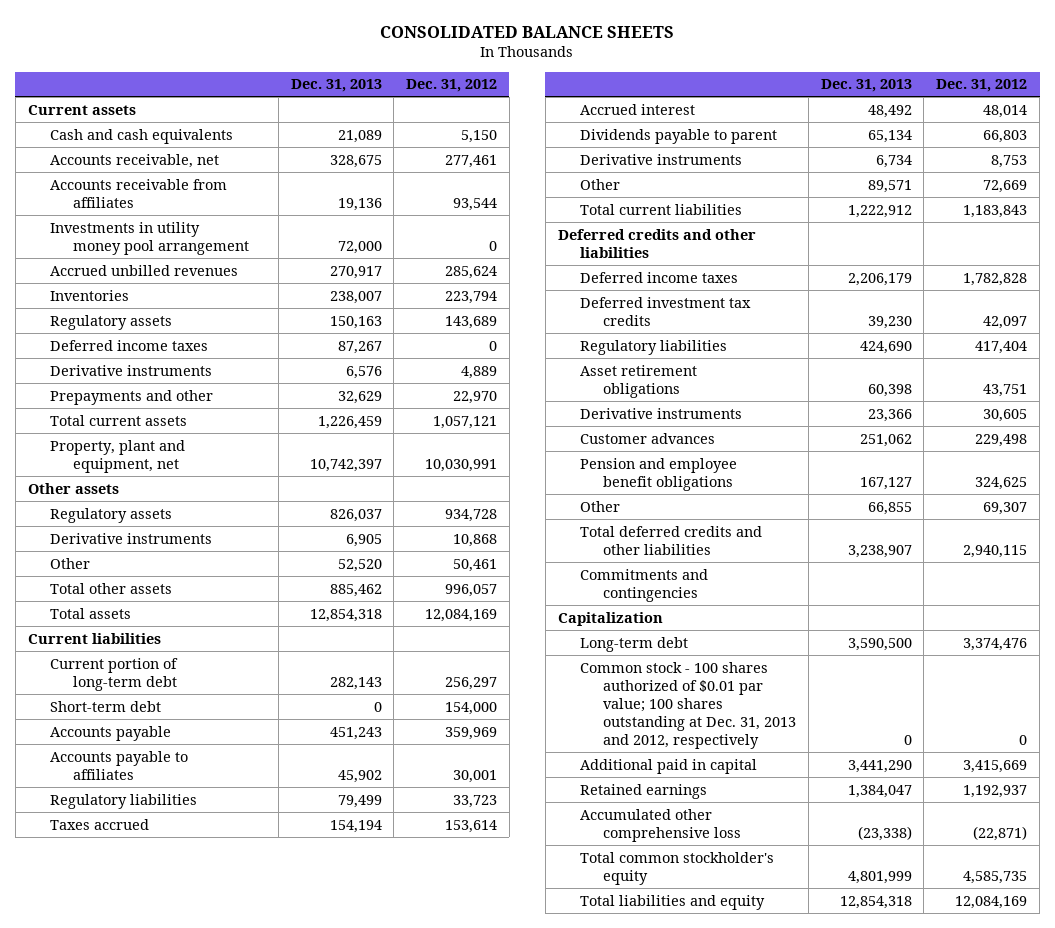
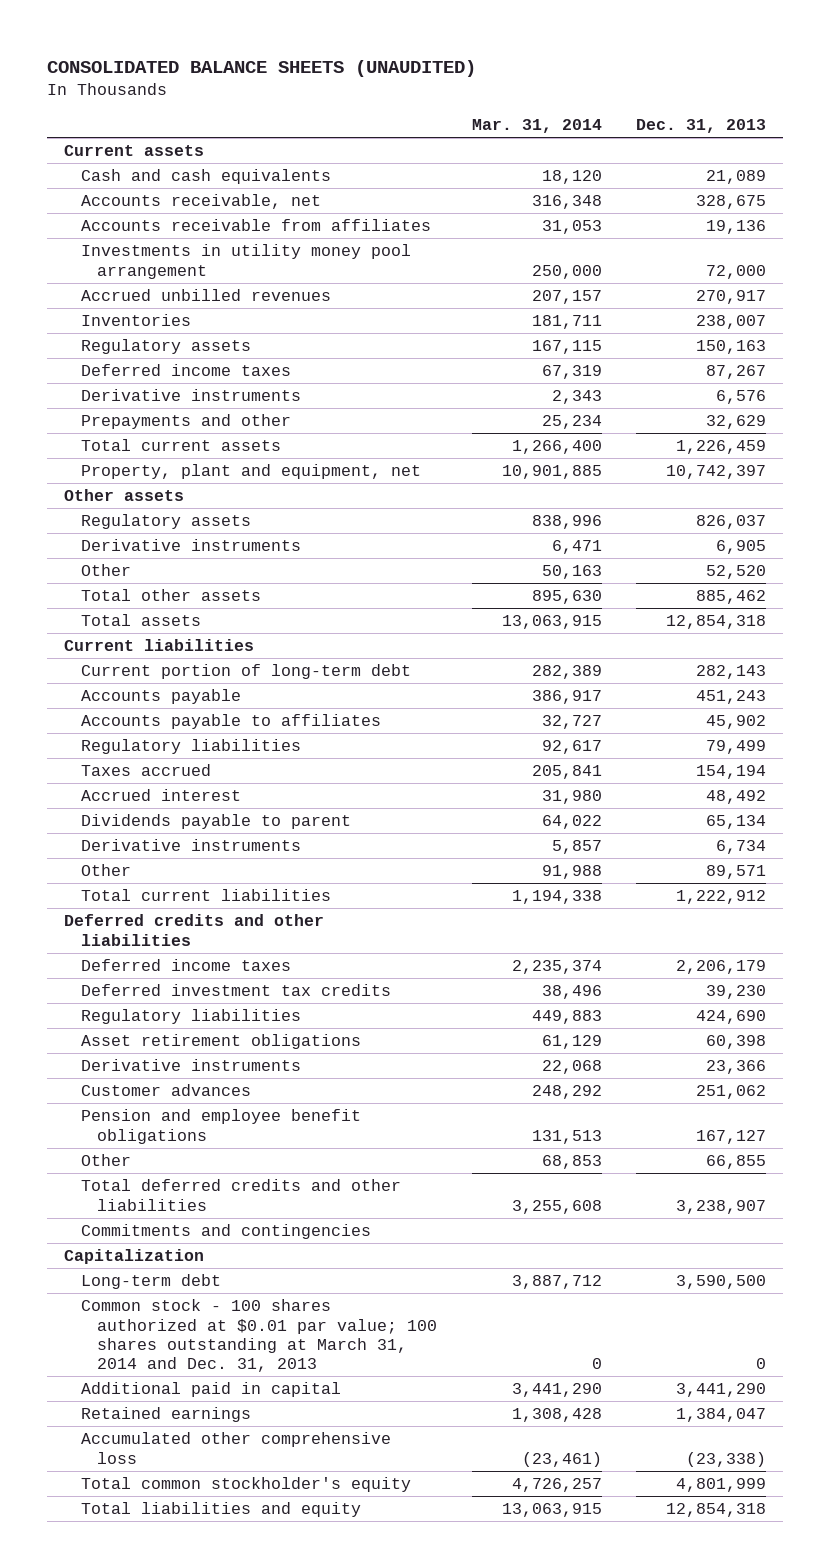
[380,25,675,38] CONSOLIDATED BALANCE SHEETS -> [46,59,476,77] CONSOLIDATED BALANCE SHEETS (UNAUDITED)
[406,79,498,93] Dec. 31, 2012 -> none
none -> [471,118,602,133] Mar. 31, 2014
[50,700,162,712] Short-term debt -> none
[580,661,796,750] Common stock - 100 shares authorized of $0.01 par value; 100 shares outstanding at Dec. 31, 2013 and 2012, respectively -> [80,1299,438,1373] Common stock - 100 shares authorized at $0.01 par value; 100 shares outstanding at March 31, 2014 and Dec. 31, 2013

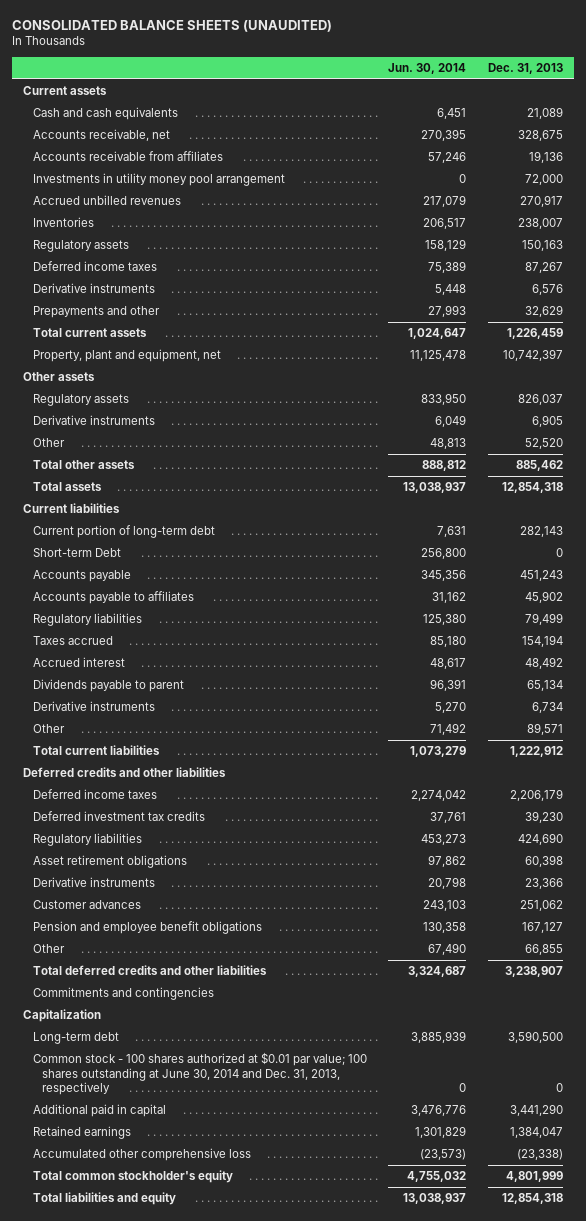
[471,118,602,133] Mar. 31, 2014 -> none
none -> [388,62,467,74] Jun. 30, 2014
none -> [32,548,121,558] Short-term Debt
[80,1299,438,1373] Common stock - 100 shares authorized at $0.01 par value; 100 shares outstanding at March 31, 2014 and Dec. 31, 2013 -> [32,1052,367,1096] Common stock - 100 shares authorized at $0.01 par value; 100 shares outstanding at June 30, 2014 and Dec. 31, 2013, respectively

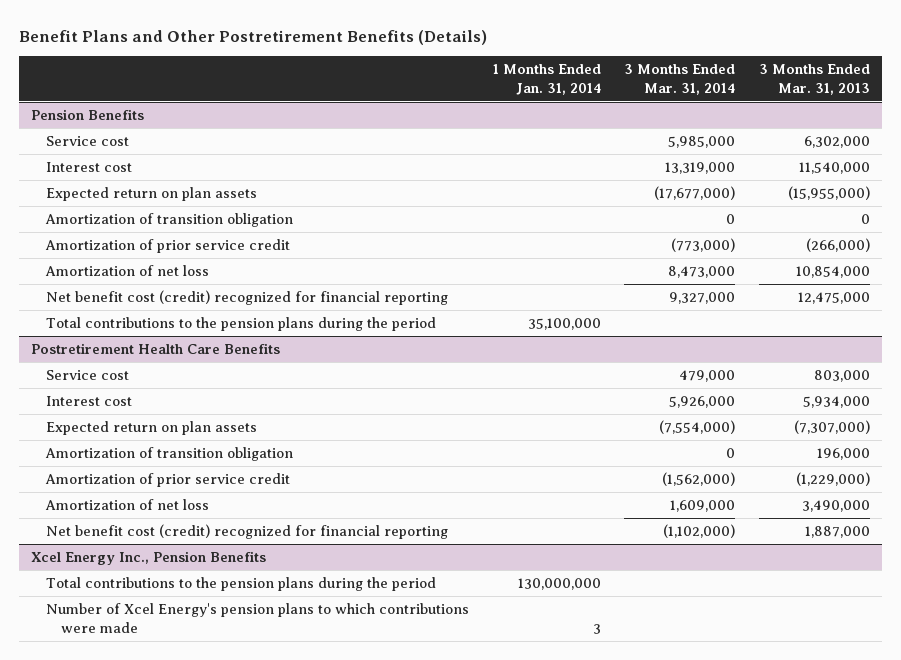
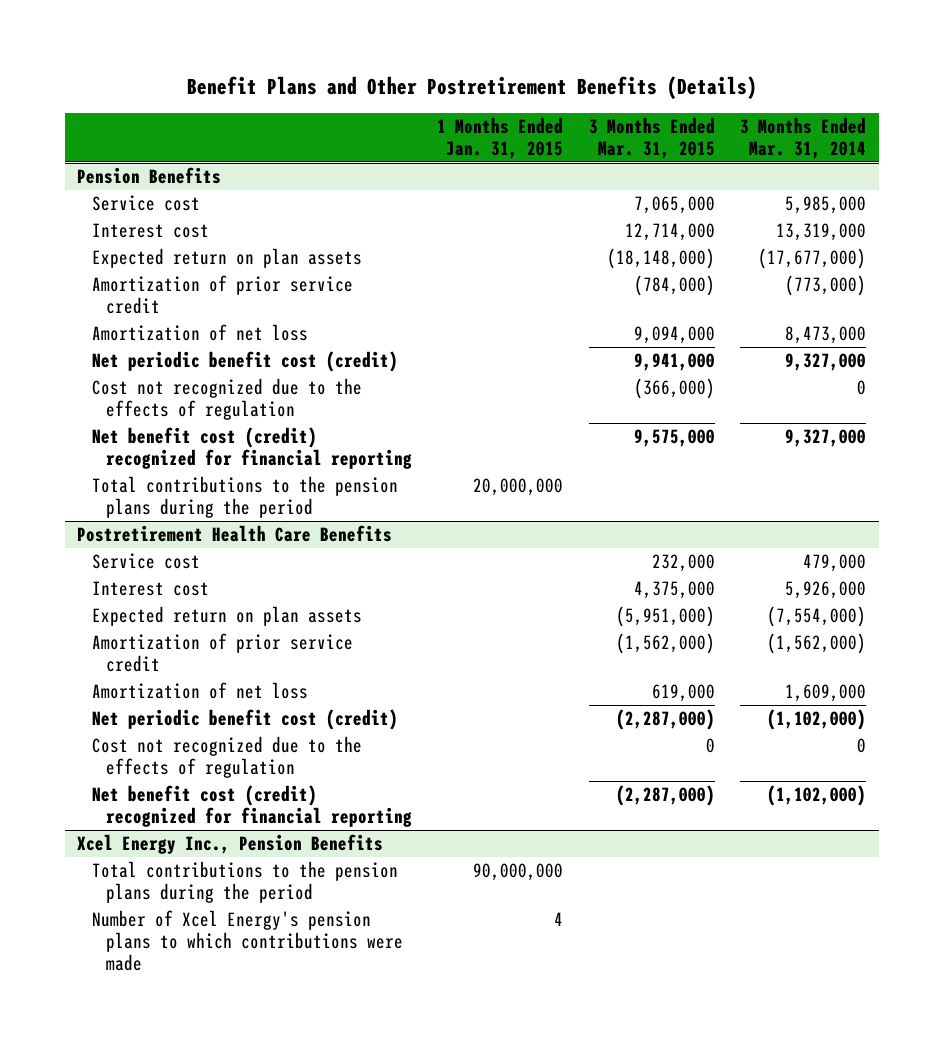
[492,64,601,95] 1 Months Ended Jan. 31, 2014 -> none
[759,64,871,95] 3 Months Ended Mar. 31, 2013 -> none
none -> [437,116,564,159] 1 Months Ended Jan. 31, 2015
none -> [588,116,715,159] 3 Months Ended Mar. 31, 2015
[45,212,294,227] Amortization of transition obligation -> none
none -> [91,351,398,373] Net periodic benefit cost (credit)
none -> [91,378,362,421] Cost not recognized due to the effects of regulation
[45,446,294,461] Amortization of transition obligation -> none
none -> [91,709,398,731] Net periodic benefit cost (credit)
none -> [91,736,362,779] Cost not recognized due to the effects of regulation

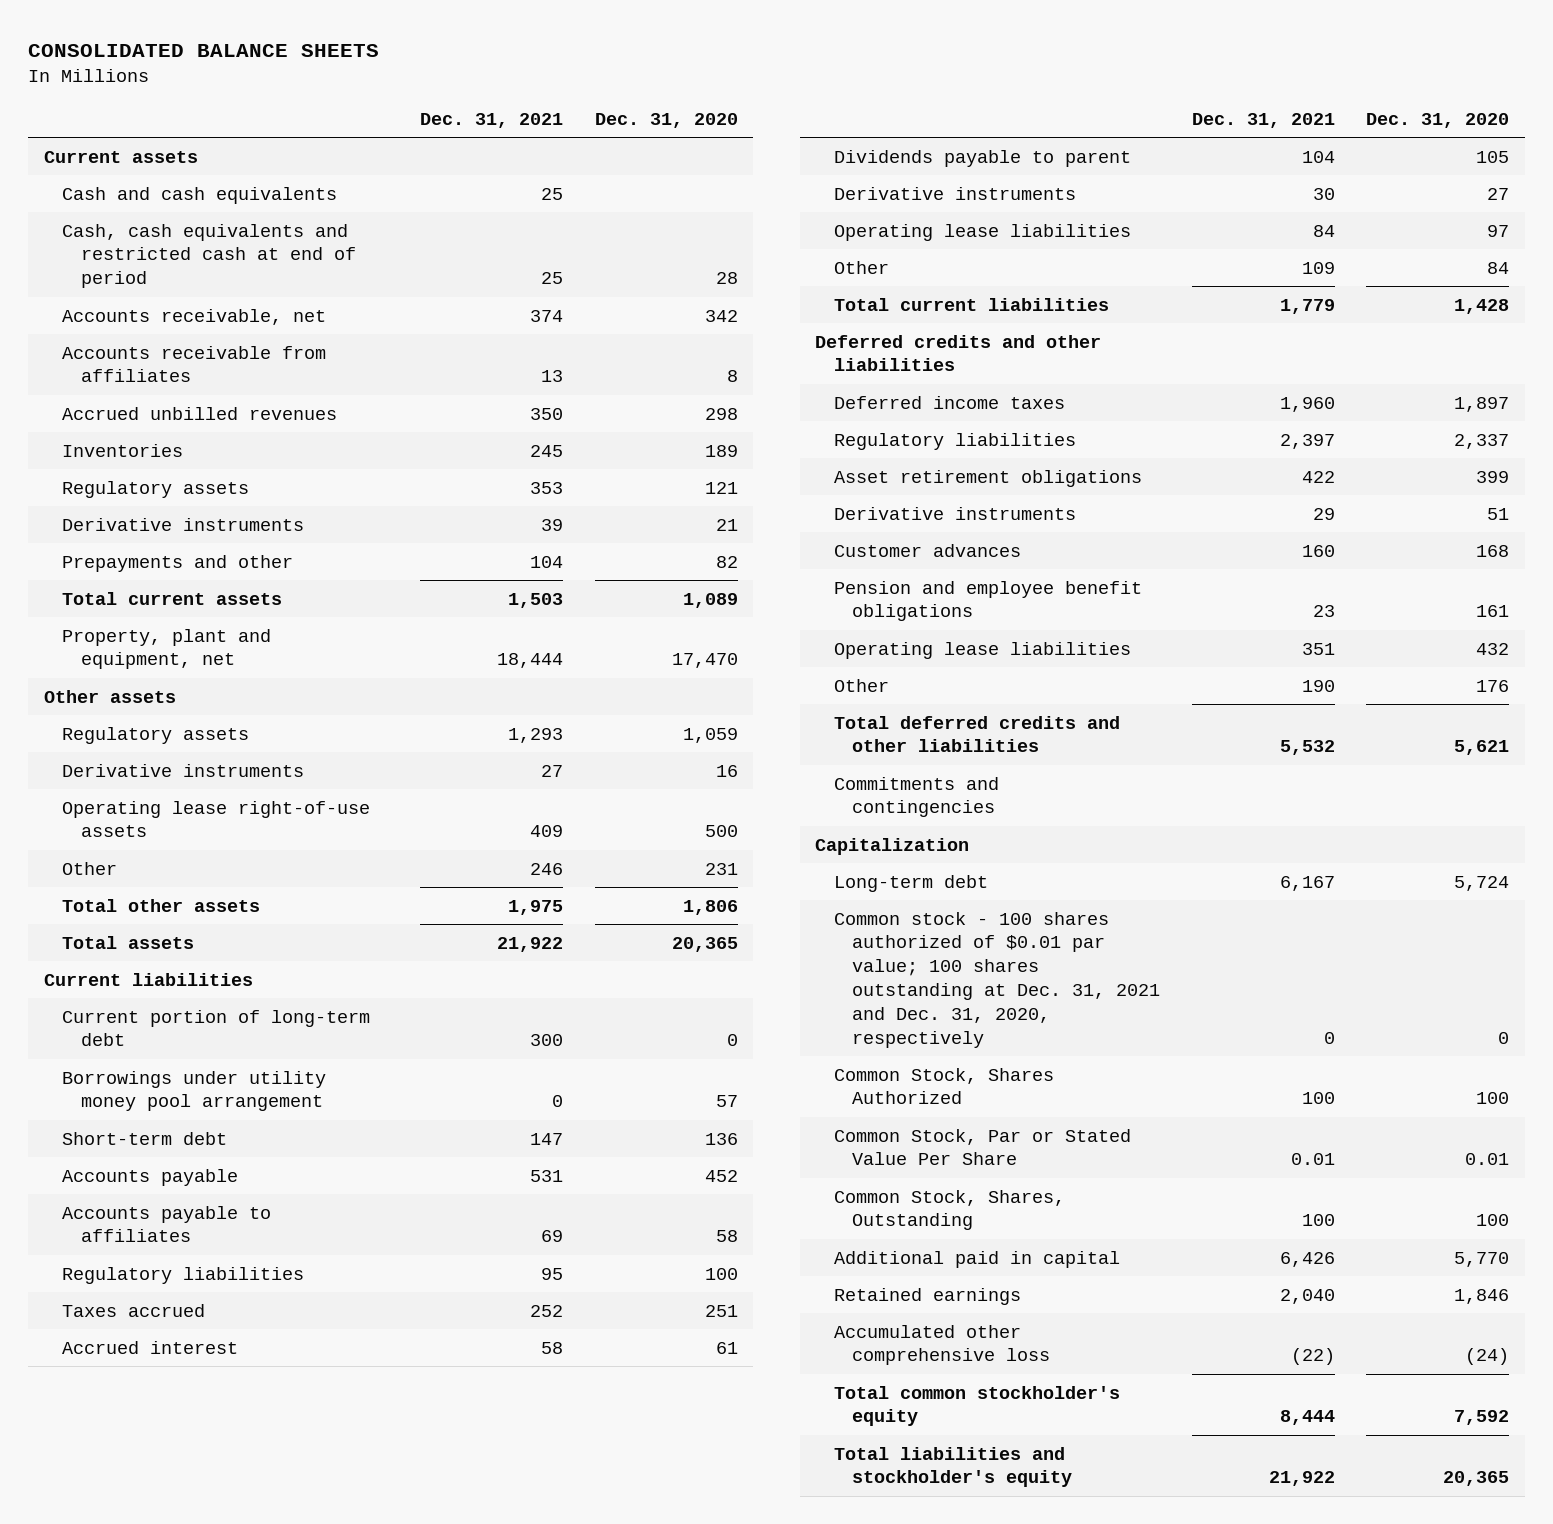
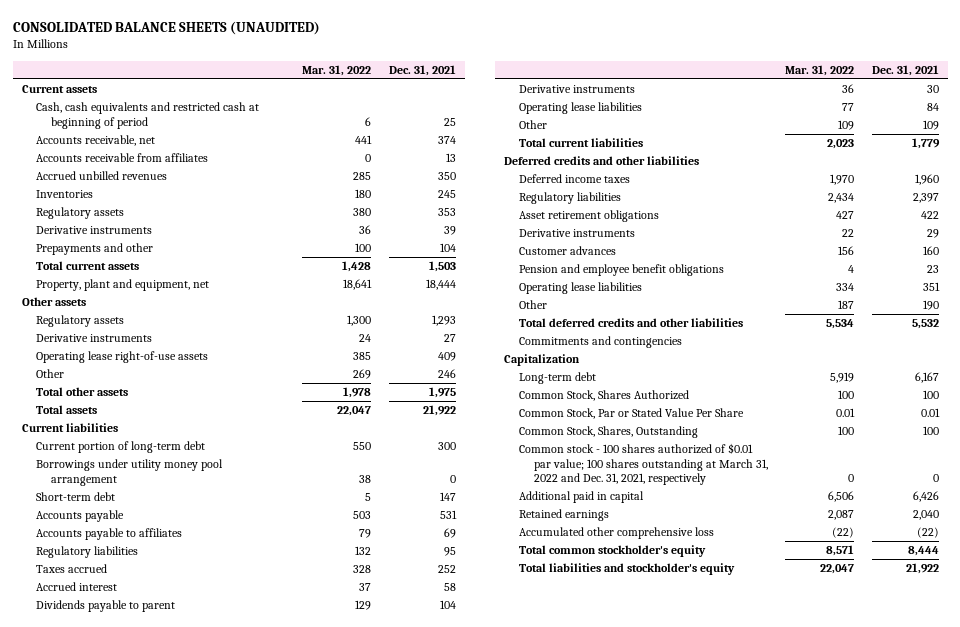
[28,43,380,57] CONSOLIDATED BALANCE SHEETS -> [12,20,320,35] CONSOLIDATED BALANCE SHEETS (UNAUDITED)
[594,112,738,128] Dec. 31, 2020 -> none
none -> [302,64,372,76] Mar. 31, 2022
[62,223,356,289] Cash, cash equivalents and restricted cash at end of period -> none
[62,186,338,204] Cash and cash equivalents -> [36,102,260,129] Cash, cash equivalents and restricted cash at beginning of period
[833,911,1161,1048] Common stock - 100 shares authorized of $0.01 par value; 100 shares outstanding at Dec. 31, 2021 and Dec. 31, 2020, respectively -> none
none -> [518,443,768,485] Common stock - 100 shares authorized of $0.01 par value; 100 shares outstanding at March 31, 2022 and Dec. 31, 2021, respectively

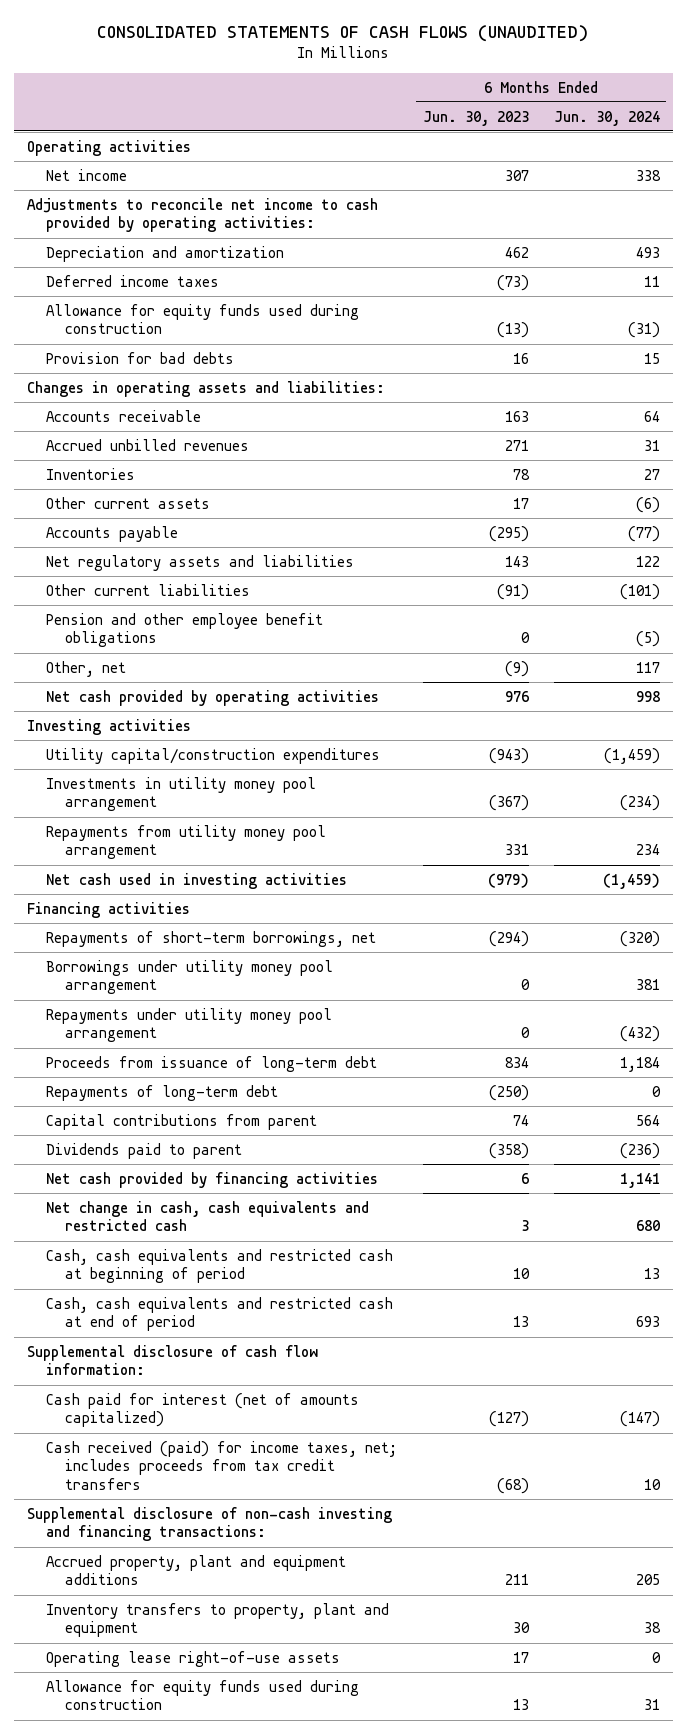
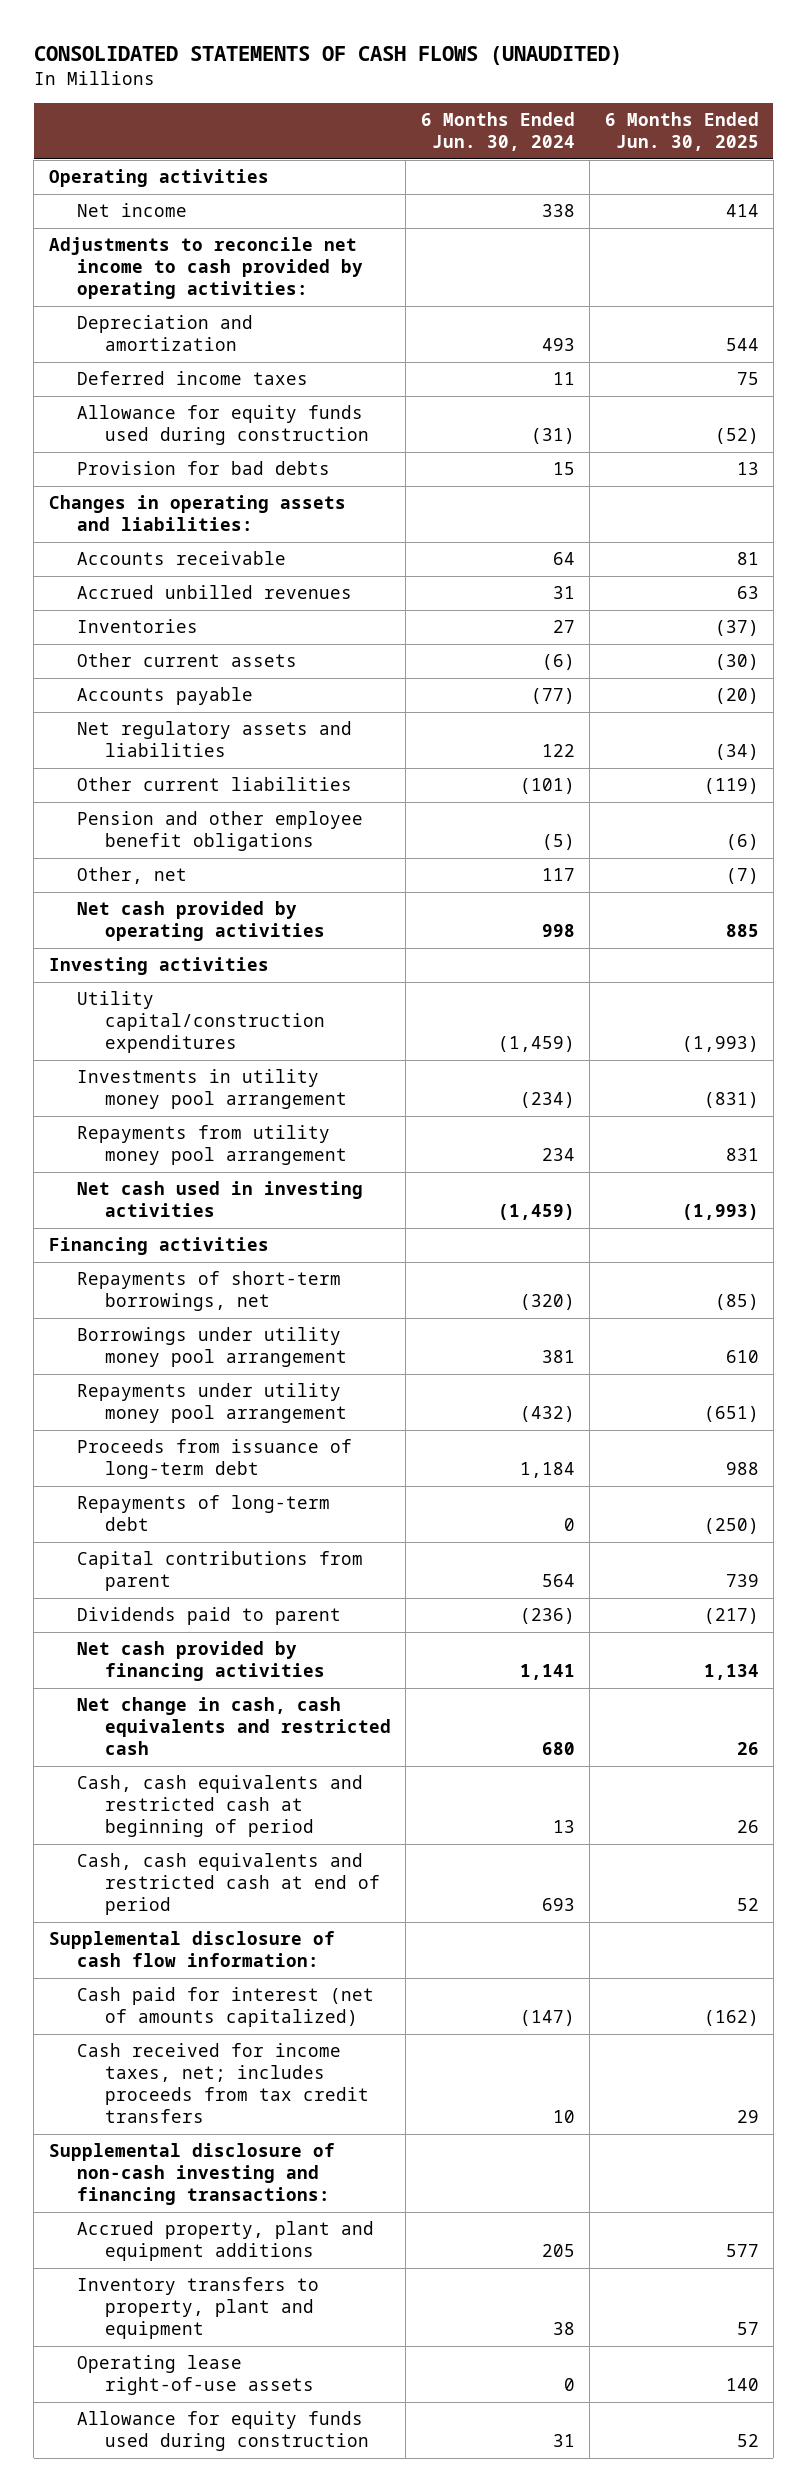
[422,110,529,126] Jun. 30, 2023 -> none
none -> [604,112,759,152] 6 Months Ended Jun. 30, 2025
[46,1440,398,1491] Cash received (paid) for income taxes, net; includes proceeds from tax credit transfers -> [76,2043,369,2124] Cash received for income taxes, net; includes proceeds from tax credit transfers

